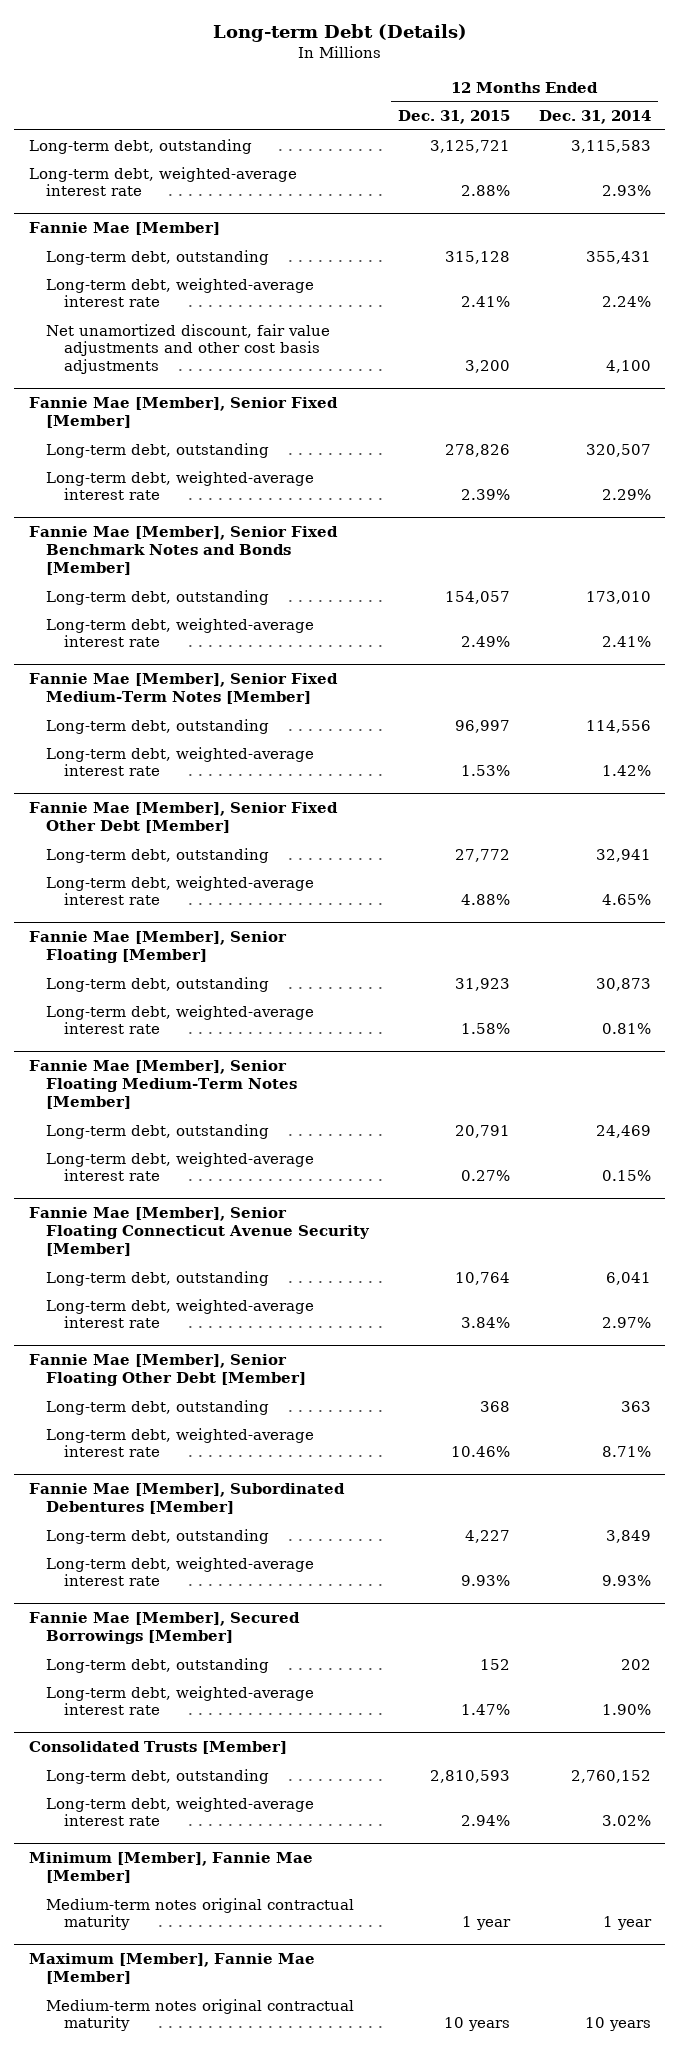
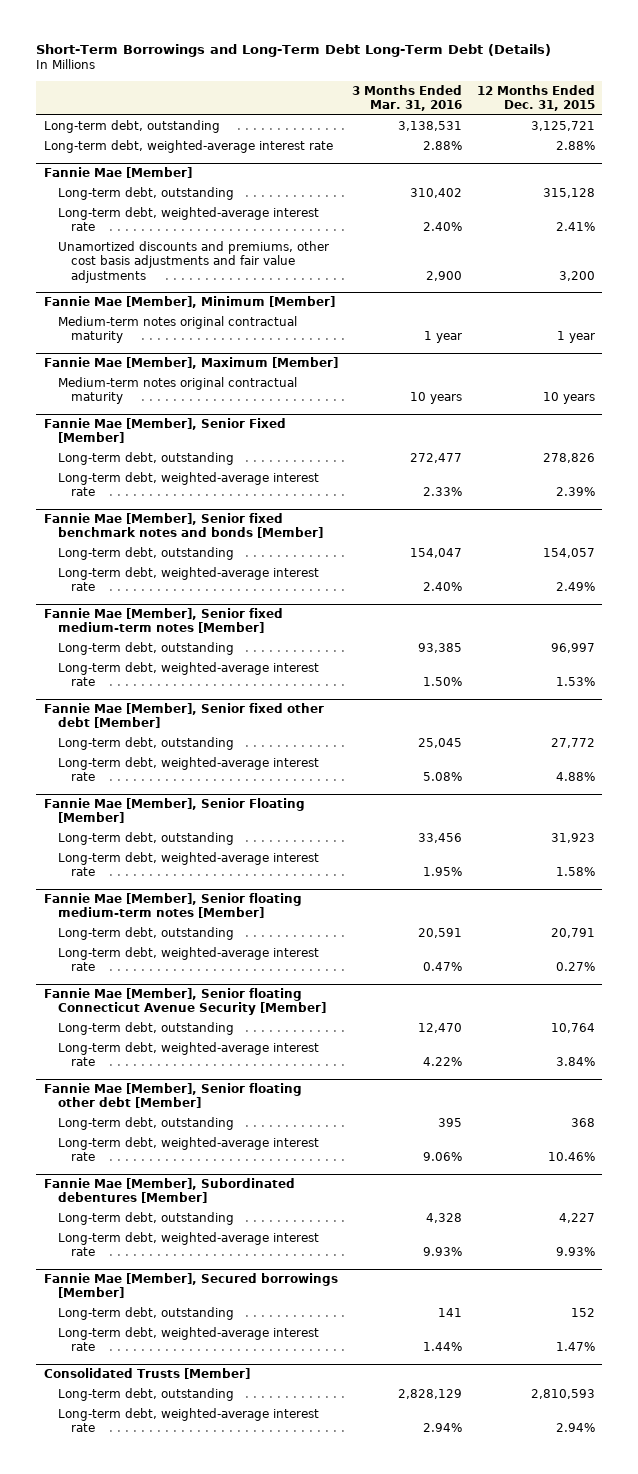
[212,23,467,42] Long-term Debt (Details) -> [36,44,552,58] Short-Term Borrowings and Long-Term Debt Long-Term Debt (Details)
[538,110,651,125] Dec. 31, 2014 -> none
none -> [352,84,463,112] 3 Months Ended Mar. 31, 2016
[46,323,331,375] Net unamortized discount, fair value adjustments and other cost basis adjustments -> [57,241,329,283] Unamortized discounts and premiums, other cost basis adjustments and fair value adjustments
none -> [43,296,335,309] Fannie Mae [Member], Minimum [Member]
none -> [57,316,297,344] Medium-term notes original contractual maturity
none -> [43,357,338,370] Fannie Mae [Member], Maximum [Member]
none -> [57,377,297,405] Medium-term notes original contractual maturity
[28,526,338,575] Fannie Mae [Member], Senior Fixed Benchmark Notes and Bonds [Member] -> [43,513,323,539] Fannie Mae [Member], Senior fixed benchmark notes and bonds [Member]
[28,673,338,705] Fannie Mae [Member], Senior Fixed Medium-Term Notes [Member] -> [43,608,283,634] Fannie Mae [Member], Senior fixed medium-term notes [Member]
[28,802,338,834] Fannie Mae [Member], Senior Fixed Other Debt [Member] -> [43,703,324,729] Fannie Mae [Member], Senior fixed other debt [Member]
[28,1060,298,1109] Fannie Mae [Member], Senior Floating Medium-Term Notes [Member] -> [43,893,302,919] Fannie Mae [Member], Senior floating medium-term notes [Member]
[28,1207,371,1256] Fannie Mae [Member], Senior Floating Connecticut Avenue Security [Member] -> [43,988,326,1016] Fannie Mae [Member], Senior floating Connecticut Avenue Security [Member]
[28,1354,307,1387] Fannie Mae [Member], Senior Floating Other Debt [Member] -> [43,1083,302,1109] Fannie Mae [Member], Senior floating other debt [Member]
[28,1483,345,1515] Fannie Mae [Member], Subordinated Debentures [Member] -> [43,1178,295,1204] Fannie Mae [Member], Subordinated debentures [Member]
[28,1612,300,1645] Fannie Mae [Member], Secured Borrowings [Member] -> [43,1273,338,1299] Fannie Mae [Member], Secured borrowings [Member]
[28,1852,313,1884] Minimum [Member], Fannie Mae [Member] -> none
[46,1897,355,1931] Medium-term notes original contractual maturity -> none
[28,1953,315,1985] Maximum [Member], Fannie Mae [Member] -> none
[46,1998,355,2032] Medium-term notes original contractual maturity -> none

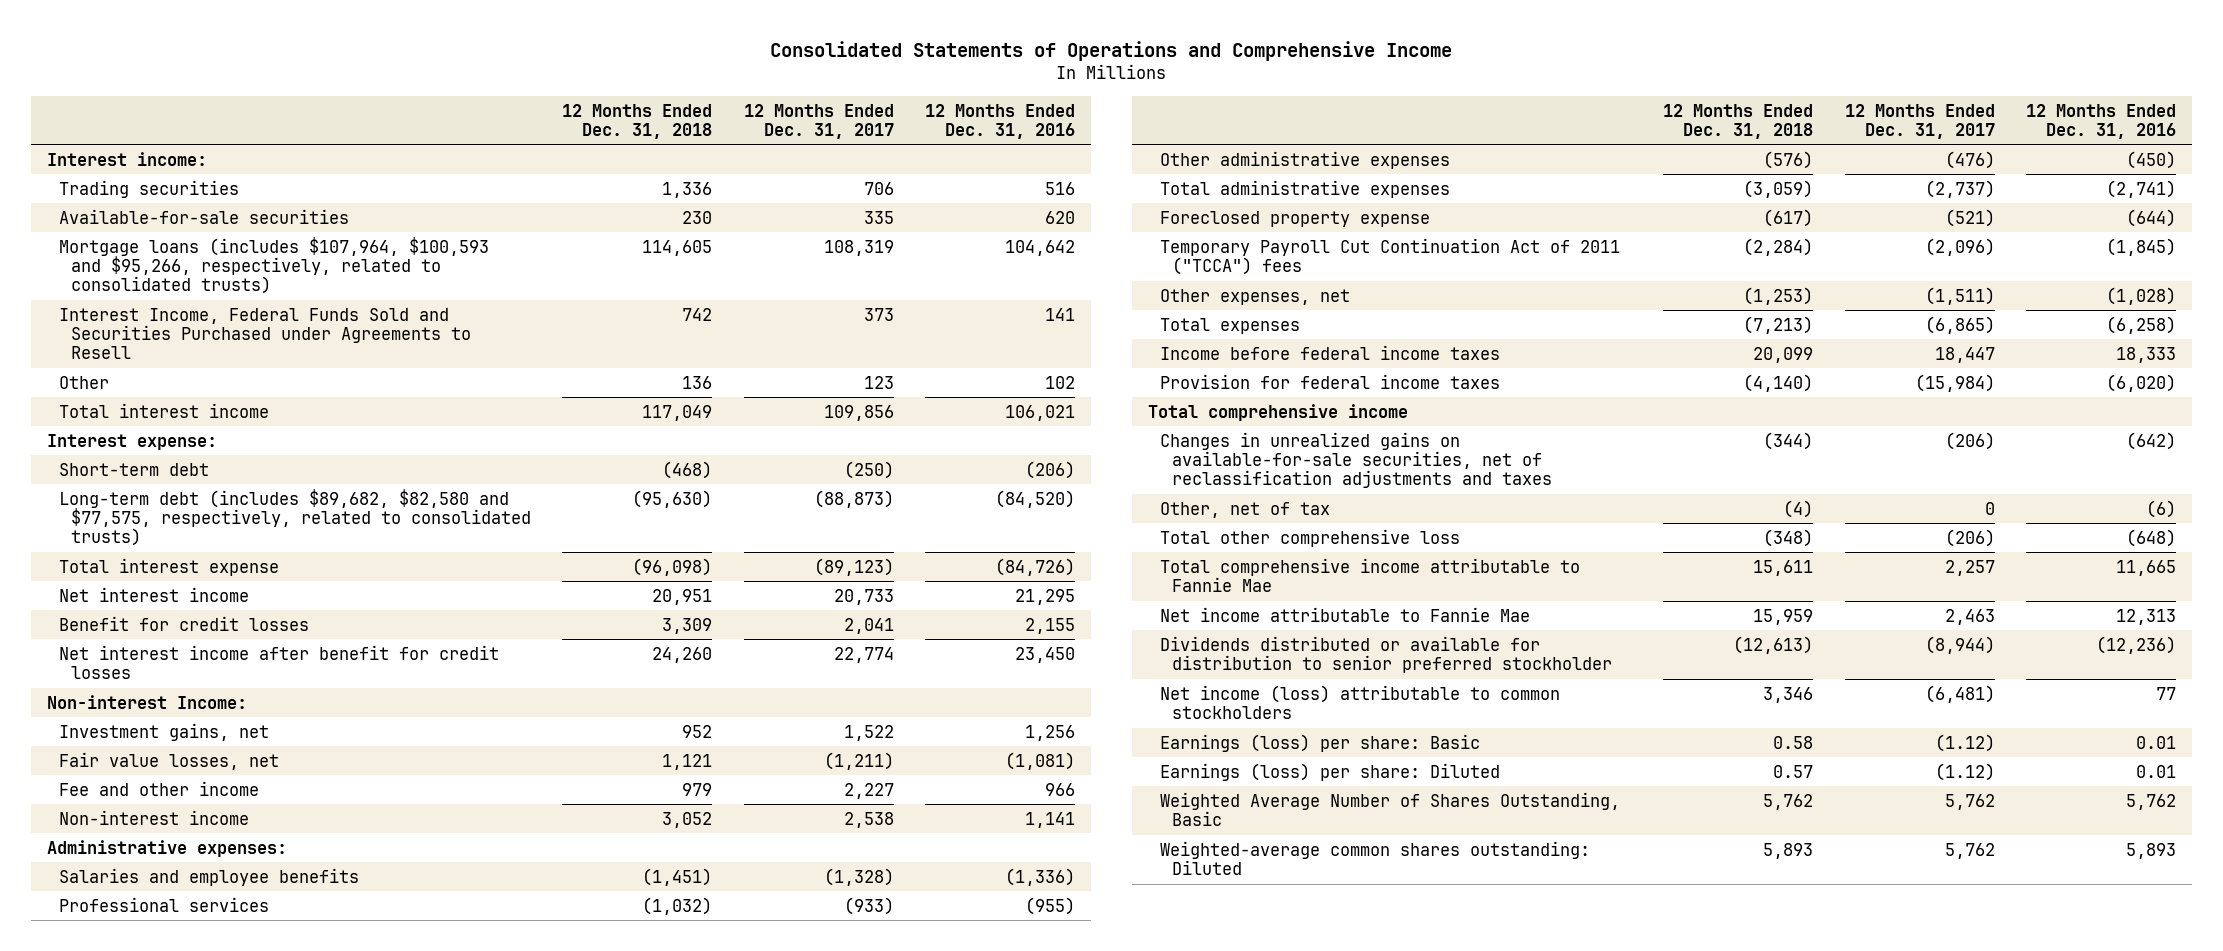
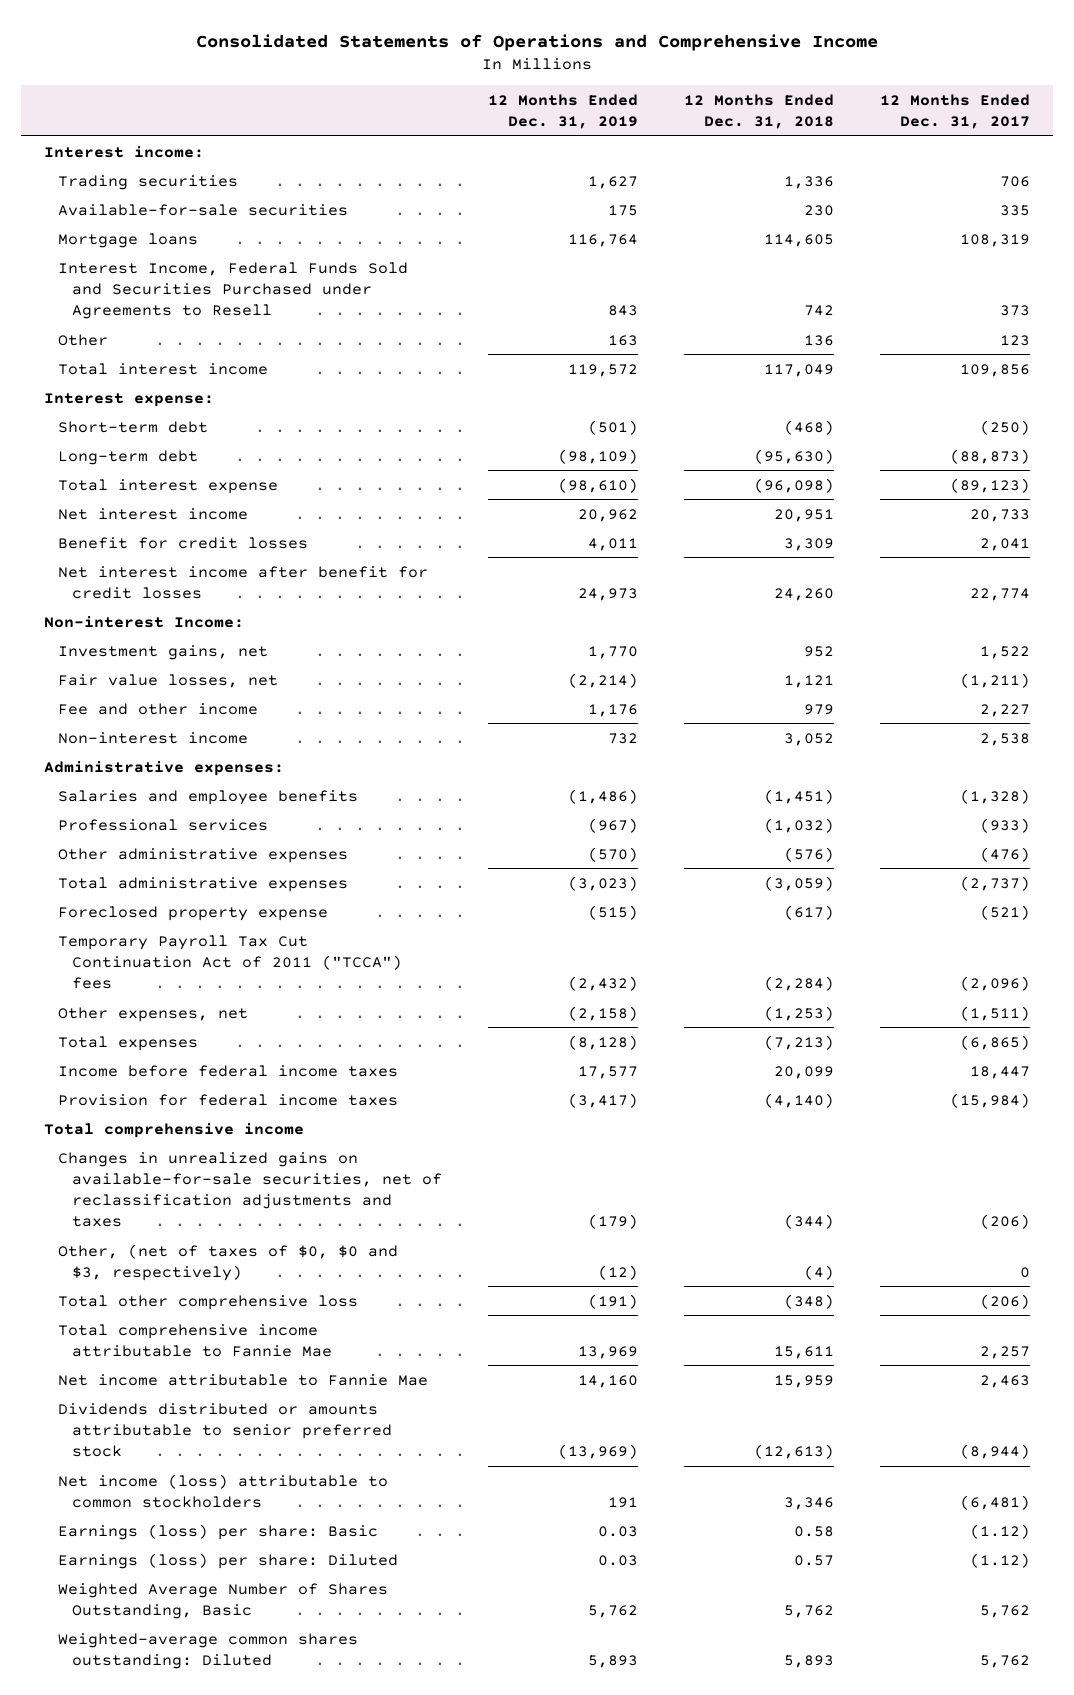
[925,103,1076,139] 12 Months Ended Dec. 31, 2016 -> none
none -> [487,93,638,130] 12 Months Ended Dec. 31, 2019
[59,236,490,295] Mortgage loans (includes $107,964, $100,593 and $95,266, respectively, related to consolidated trusts) -> [58,232,199,248] Mortgage loans
[59,488,532,547] Long-term debt (includes $89,682, $82,580 and $77,575, respectively, related to consolidated trusts) -> [58,449,199,465] Long-term debt
[1159,237,1620,275] Temporary Payroll Cut Continuation Act of 2011 ("TCCA") fees -> [58,934,402,989] Temporary Payroll Tax Cut Continuation Act of 2011 ("TCCA") fees
[1159,501,1330,518] Other, net of tax -> [58,1243,399,1281] Other, (net of taxes of $0, $0 and $3, respectively)
[1159,635,1612,673] Dividends distributed or available for distribution to senior preferred stockholder -> [58,1402,392,1457] Dividends distributed or amounts attributable to senior preferred stock

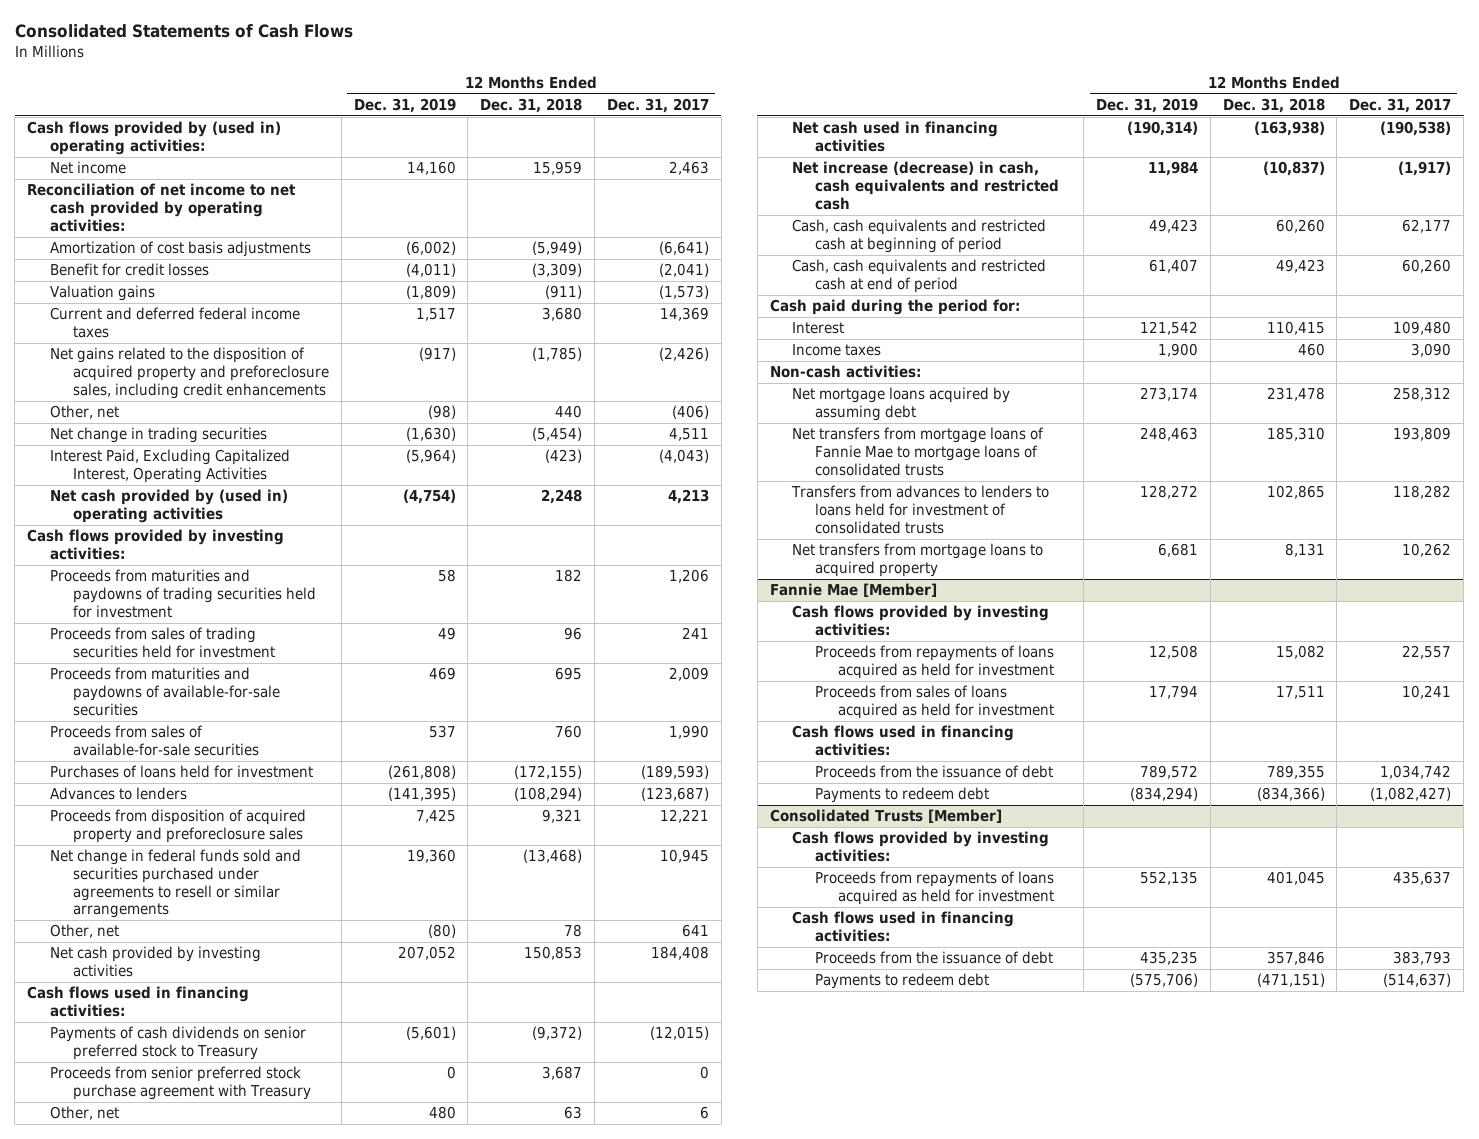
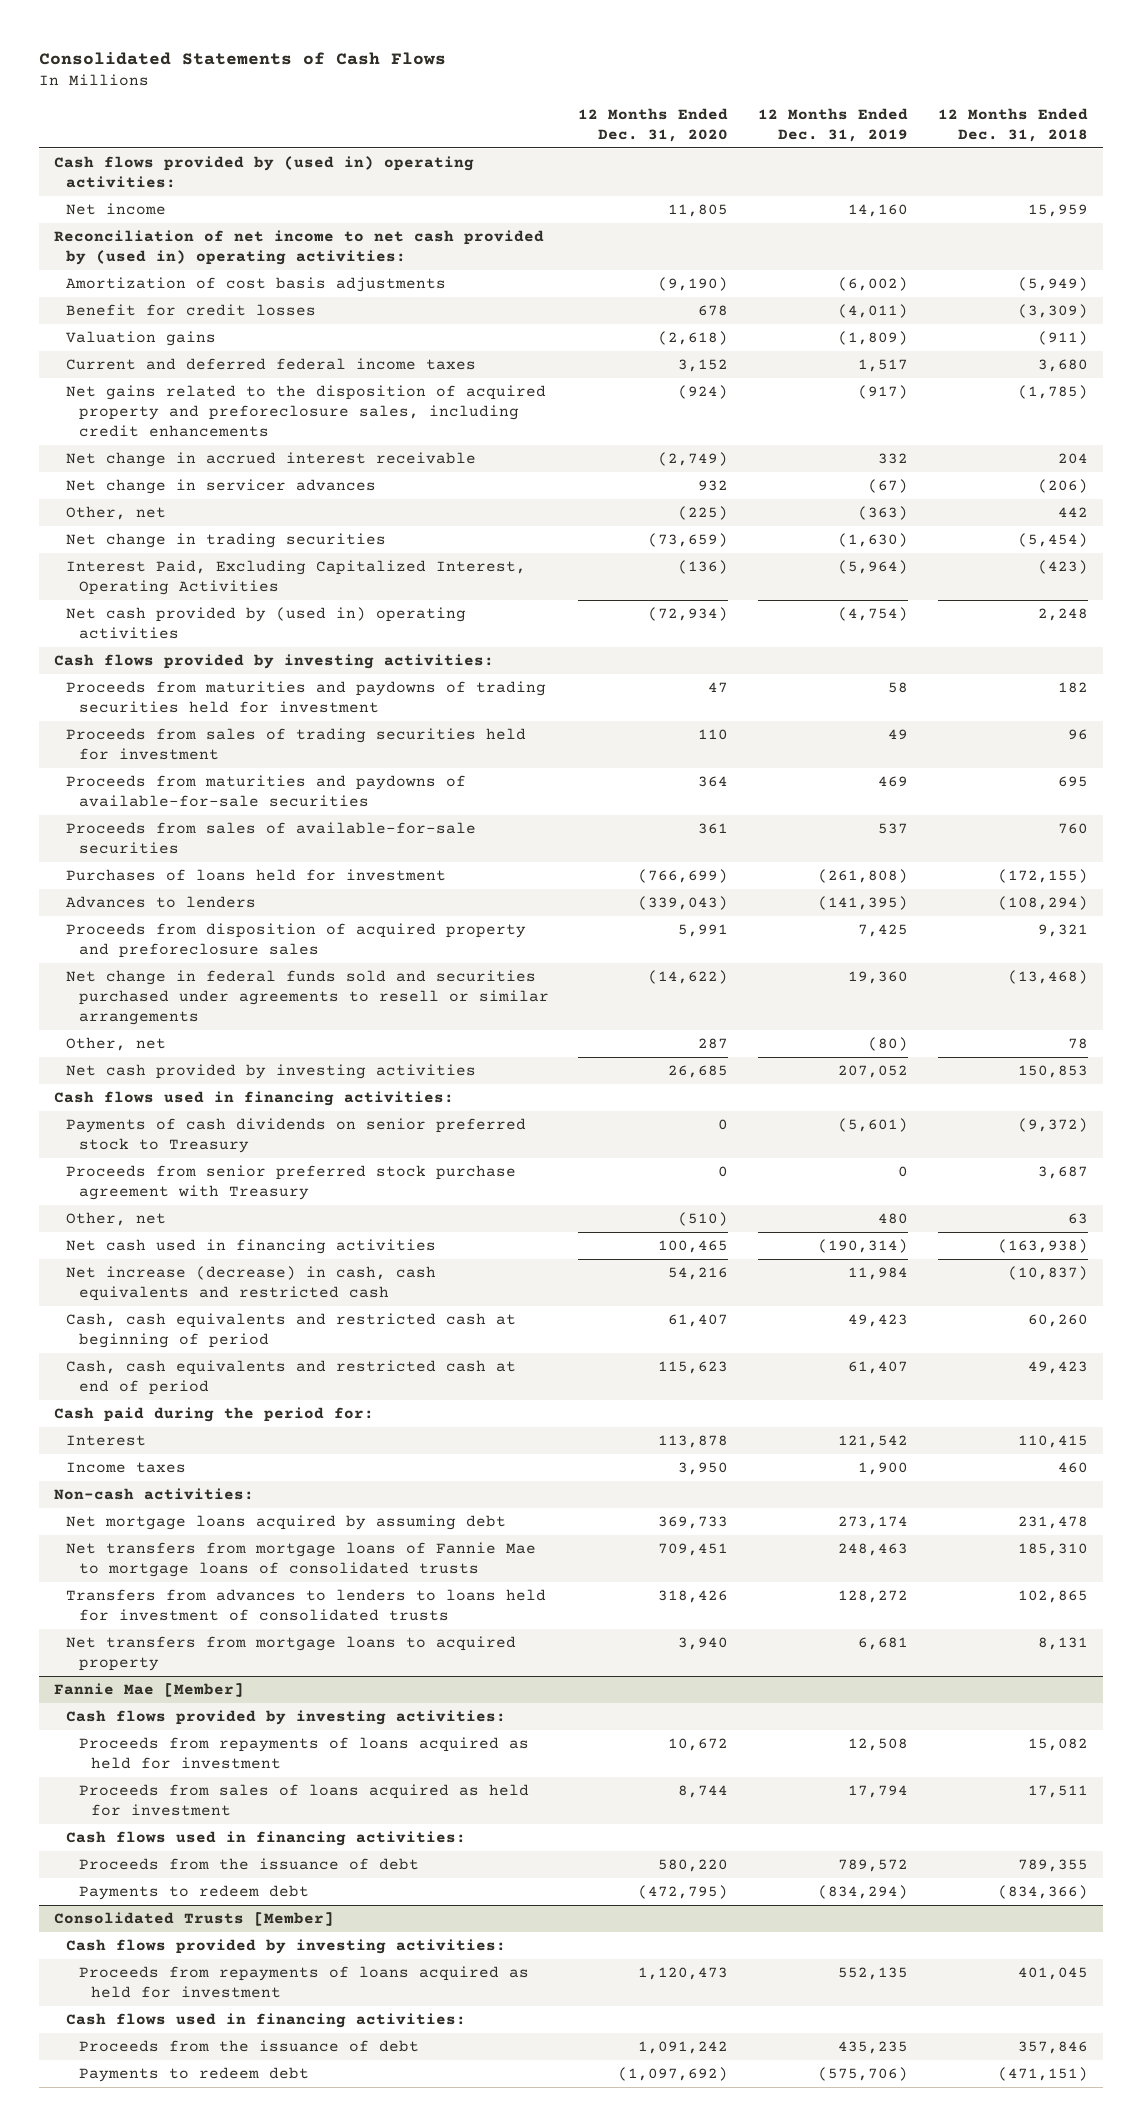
[606,97,709,113] Dec. 31, 2017 -> none
none -> [578,108,729,142] 12 Months Ended Dec. 31, 2020
[27,183,297,232] Reconciliation of net income to net cash provided by operating activities: -> [54,230,545,265] Reconciliation of net income to net cash provided by (used in) operating activities:
none -> [66,452,477,468] Net change in accrued interest receivable
none -> [66,479,377,495] Net change in servicer advances
[427,405,456,420] (98) -> [858,506,909,521] (363)
[555,405,583,419] 440 -> [1057,507,1088,518] 442

